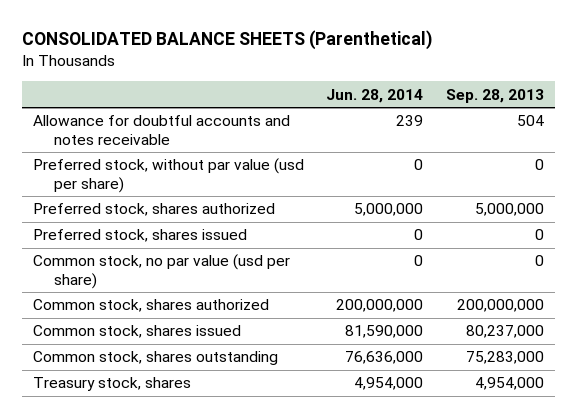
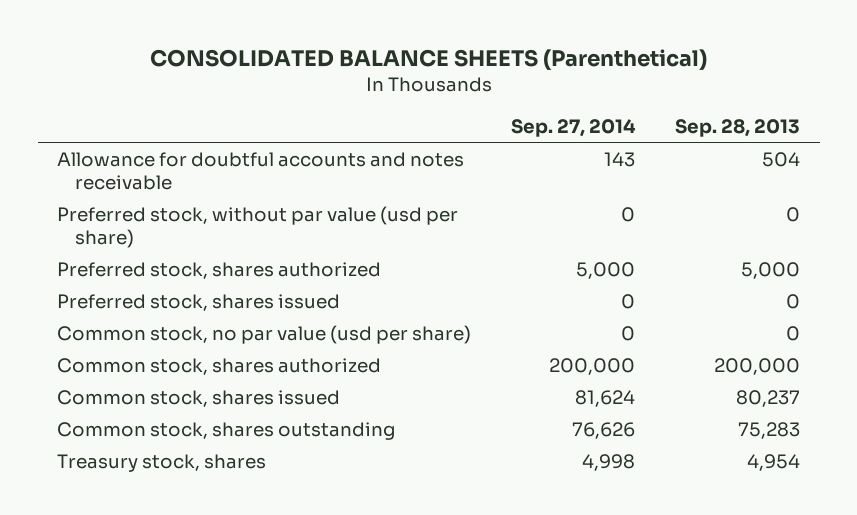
[326,88,424,103] Jun. 28, 2014 -> none
none -> [511,118,637,137] Sep. 27, 2014
[474,203,544,217] 5,000,000 -> [740,261,800,279] 5,000
[456,299,544,313] 200,000,000 -> [713,357,800,375] 200,000
[465,325,544,339] 80,237,000 -> [735,389,800,407] 80,237
[465,351,544,365] 75,283,000 -> [737,421,800,439] 75,283
[474,377,544,391] 4,954,000 -> [746,453,800,471] 4,954

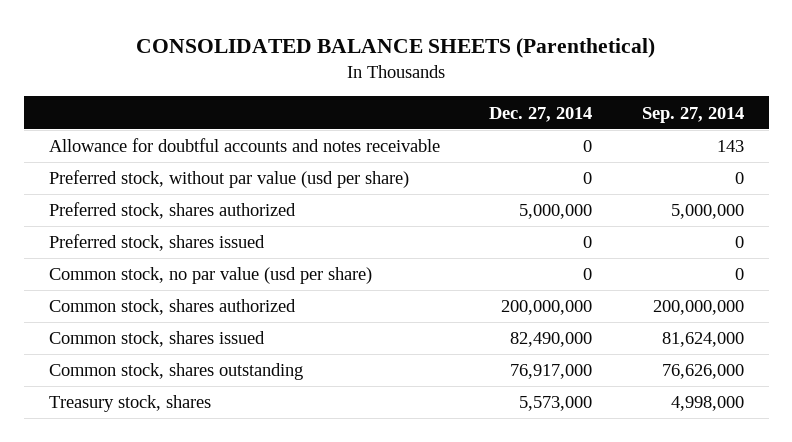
[674,118,800,137] Sep. 28, 2013 -> none
none -> [489,106,593,122] Dec. 27, 2014
[576,261,636,279] 5,000 -> [670,204,744,220] 5,000,000
[549,357,636,375] 200,000 -> [652,300,744,316] 200,000,000
[575,389,636,407] 81,624 -> [661,332,744,348] 81,624,000
[572,421,636,439] 76,626 -> [661,364,744,380] 76,626,000
[582,453,636,471] 4,998 -> [670,396,744,412] 4,998,000

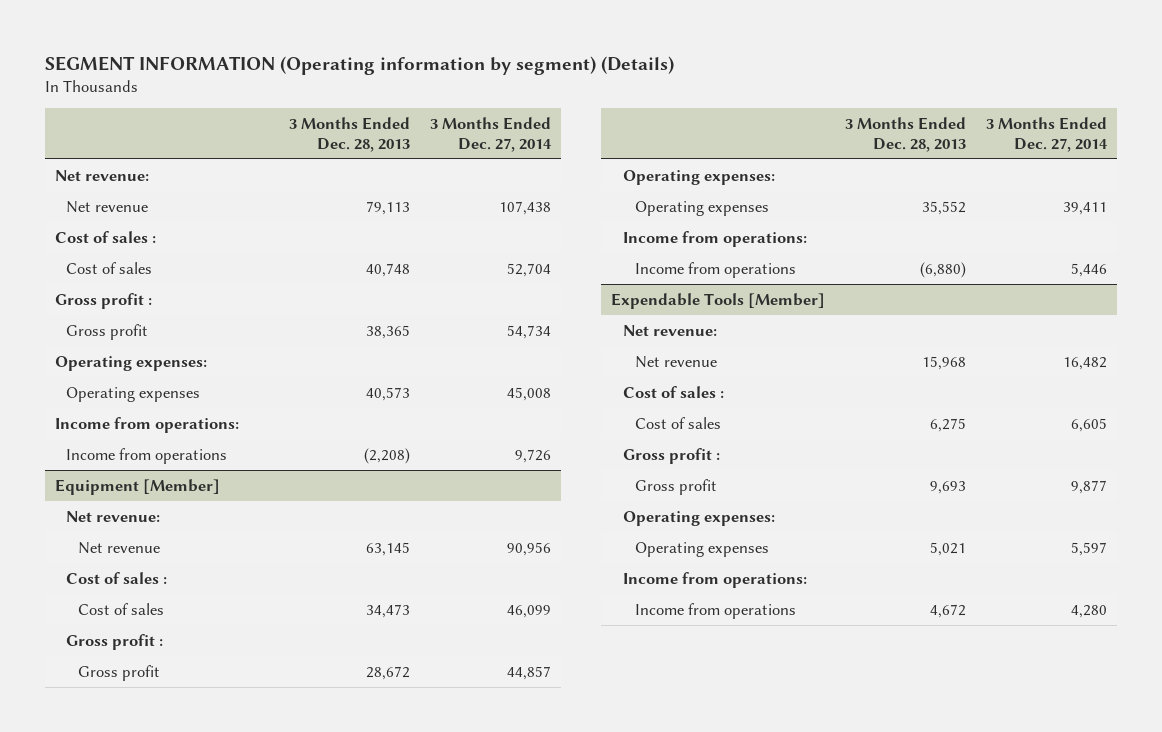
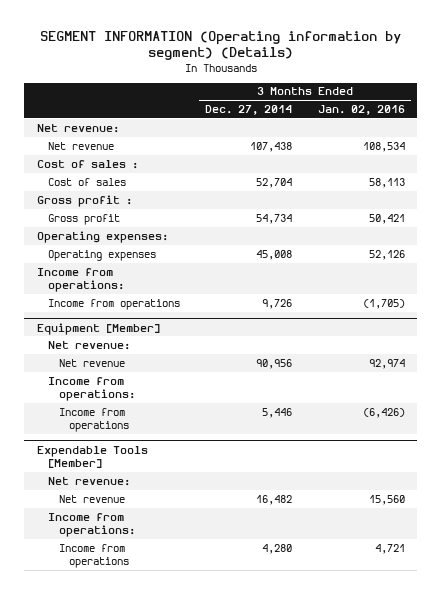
[288,117,410,152] 3 Months Ended Dec. 28, 2013 -> none
none -> [317,105,405,116] Jan. 02, 2016
[66,571,168,584] Cost of sales : -> none
[78,602,165,615] Cost of sales -> none
[66,633,164,650] Gross profit : -> none
[78,664,161,681] Gross profit -> none
[623,169,776,185] Operating expenses: -> none
[634,200,769,216] Operating expenses -> none
[623,385,725,398] Cost of sales : -> none
[634,416,721,429] Cost of sales -> none
[623,447,721,464] Gross profit : -> none
[634,478,717,495] Gross profit -> none
[623,510,776,526] Operating expenses: -> none
[634,541,769,557] Operating expenses -> none

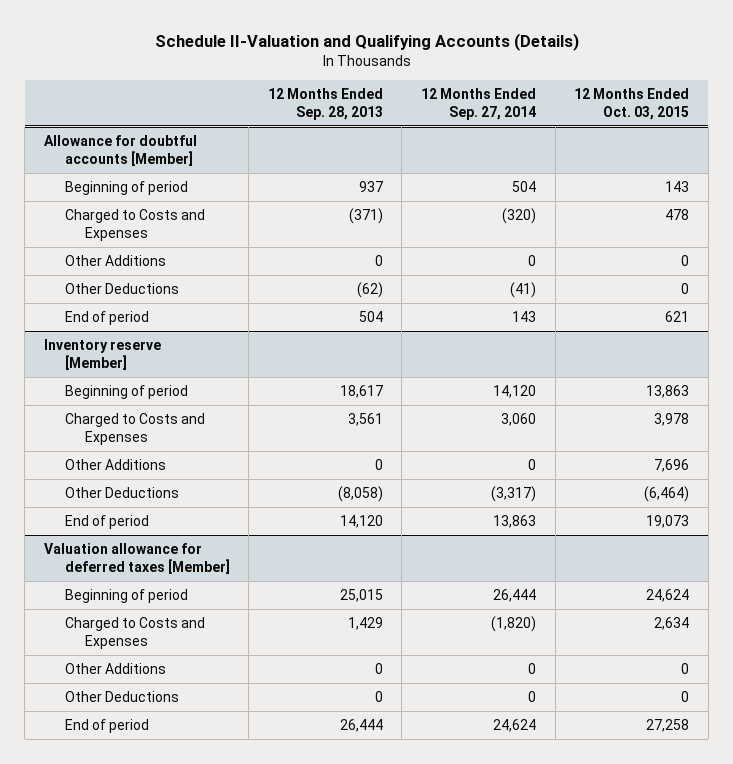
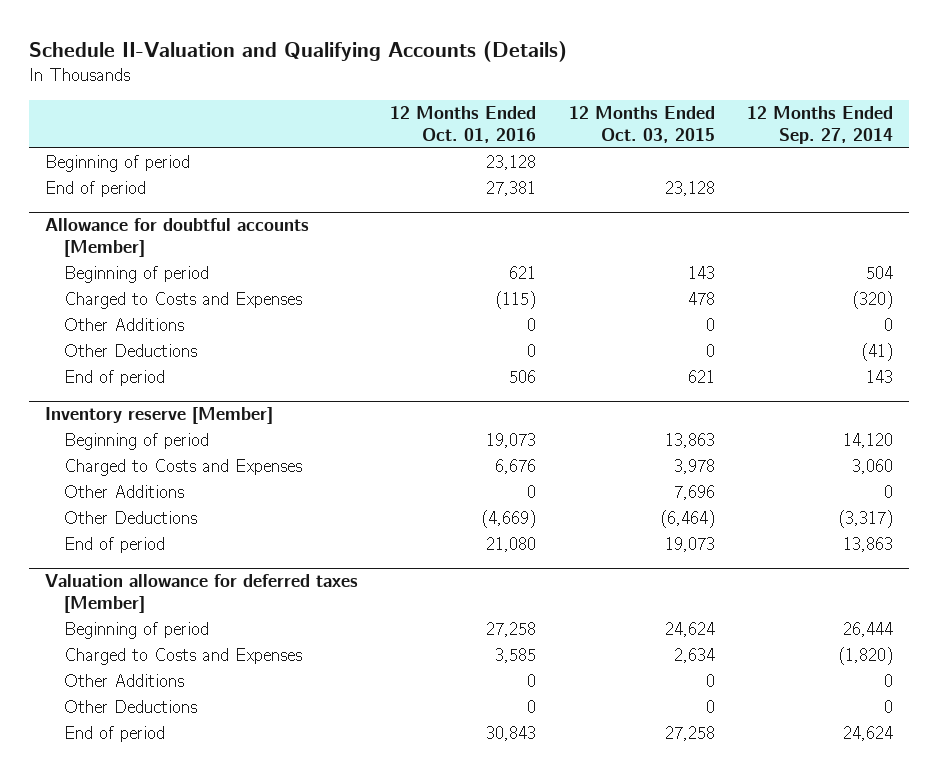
[267,87,383,120] 12 Months Ended Sep. 28, 2013 -> none
none -> [390,105,537,143] 12 Months Ended Oct. 01, 2016
none -> [45,155,191,173] Beginning of period
none -> [45,181,147,198] End of period

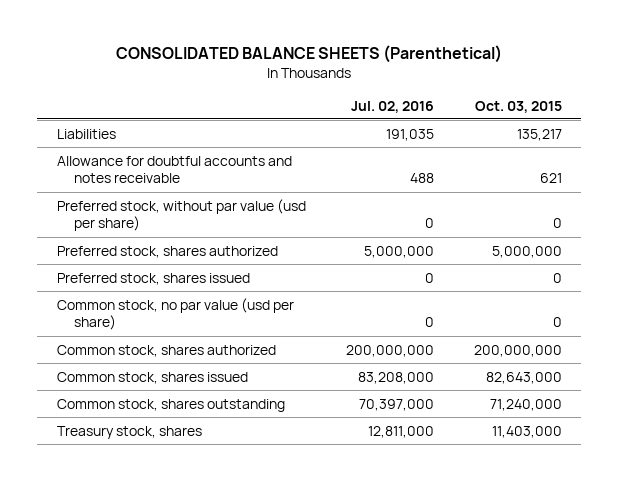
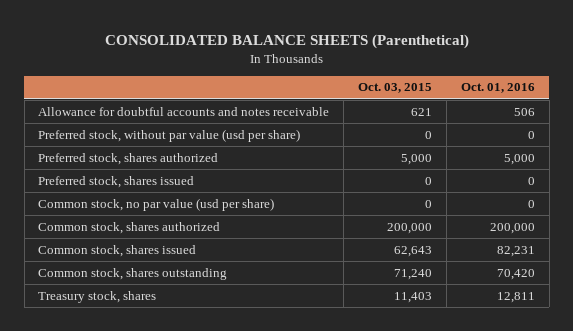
[350,100,434,113] Jul. 02, 2016 -> none
none -> [460,83,535,94] Oct. 01, 2016
[56,128,116,139] Liabilities -> none
[491,245,562,258] 5,000,000 -> [401,153,433,165] 5,000
[473,344,562,357] 200,000,000 -> [387,222,433,234] 200,000
[485,371,562,384] 82,643,000 -> [394,245,433,257] 62,643
[489,398,562,411] 71,240,000 -> [394,268,433,280] 71,240
[491,425,562,438] 11,403,000 -> [394,291,433,303] 11,403

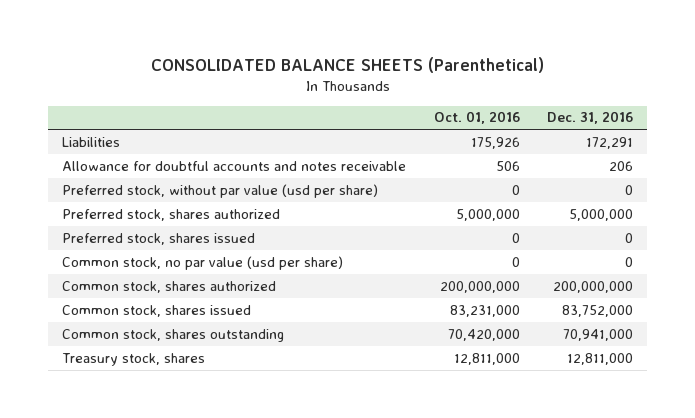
[358,83,433,94] Oct. 03, 2015 -> none
none -> [547,111,634,125] Dec. 31, 2016
none -> [62,136,121,147] Liabilities
[503,153,535,165] 5,000 -> [455,208,520,221] 5,000,000
[489,222,535,234] 200,000 -> [439,280,520,293] 200,000,000
[496,245,535,257] 82,231 -> [449,304,520,317] 83,231,000
[496,268,535,280] 70,420 -> [447,328,520,341] 70,420,000
[496,291,535,303] 12,811 -> [453,352,520,365] 12,811,000

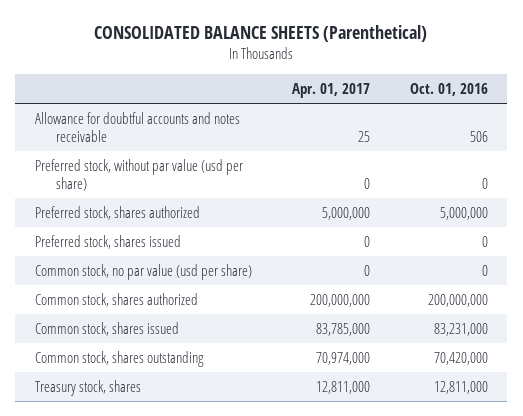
[547,111,634,125] Dec. 31, 2016 -> none
none -> [291,82,370,98] Apr. 01, 2017
[62,136,121,147] Liabilities -> none

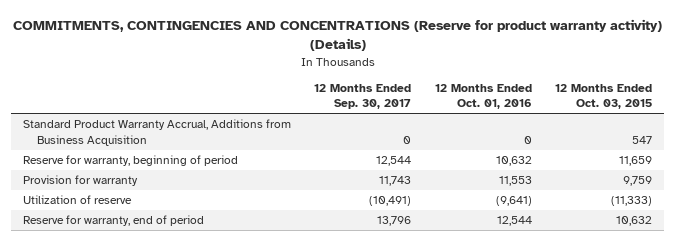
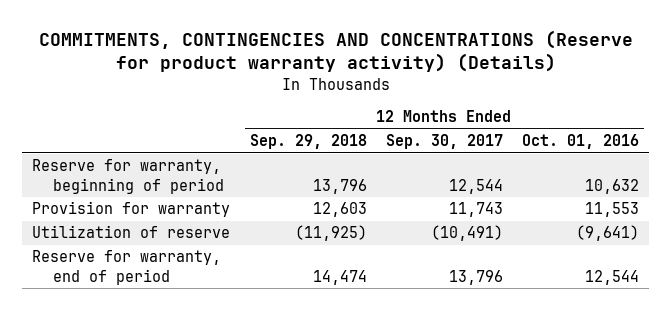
[555,84,653,110] 12 Months Ended Oct. 03, 2015 -> none
none -> [249,134,367,150] Sep. 29, 2018
[22,119,291,146] Standard Product Warranty Accrual, Additions from Business Acquisition -> none

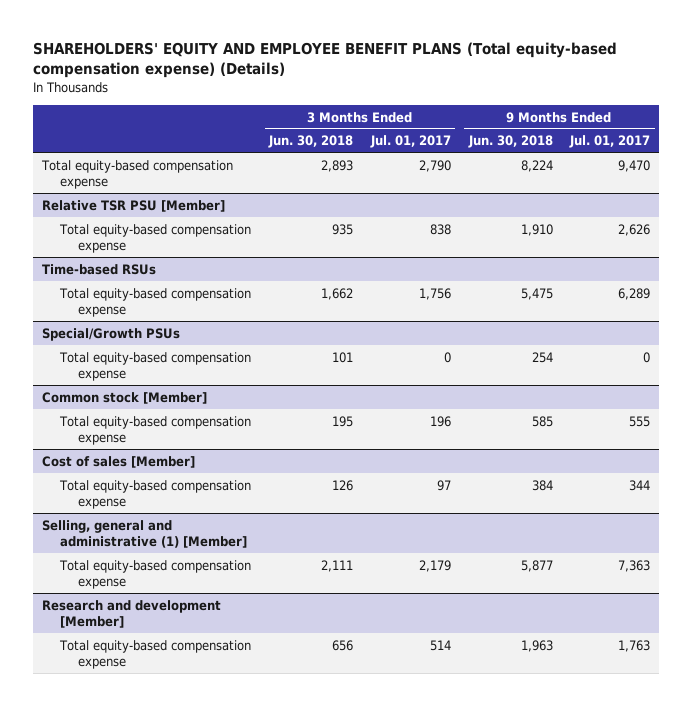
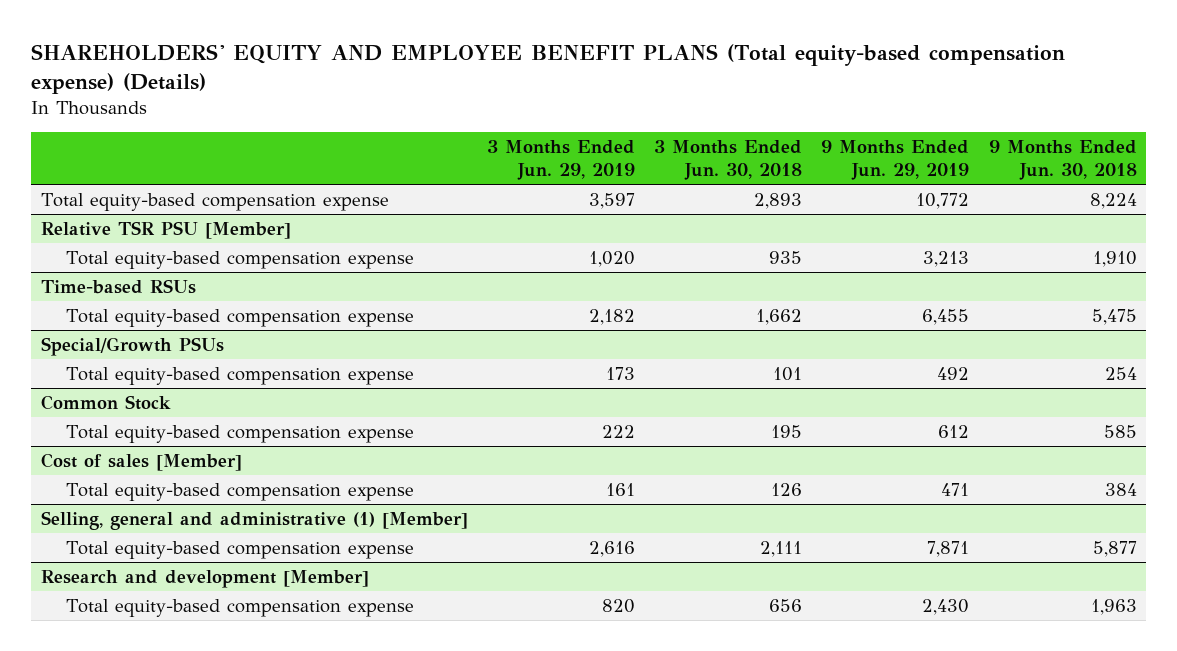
[369,135,451,149] Jul. 01, 2017 -> none
[569,135,651,149] Jul. 01, 2017 -> none
none -> [487,139,636,180] 3 Months Ended Jun. 29, 2019
none -> [821,139,970,180] 9 Months Ended Jun. 29, 2019
[42,391,208,404] Common stock [Member] -> [40,394,171,410] Common Stock

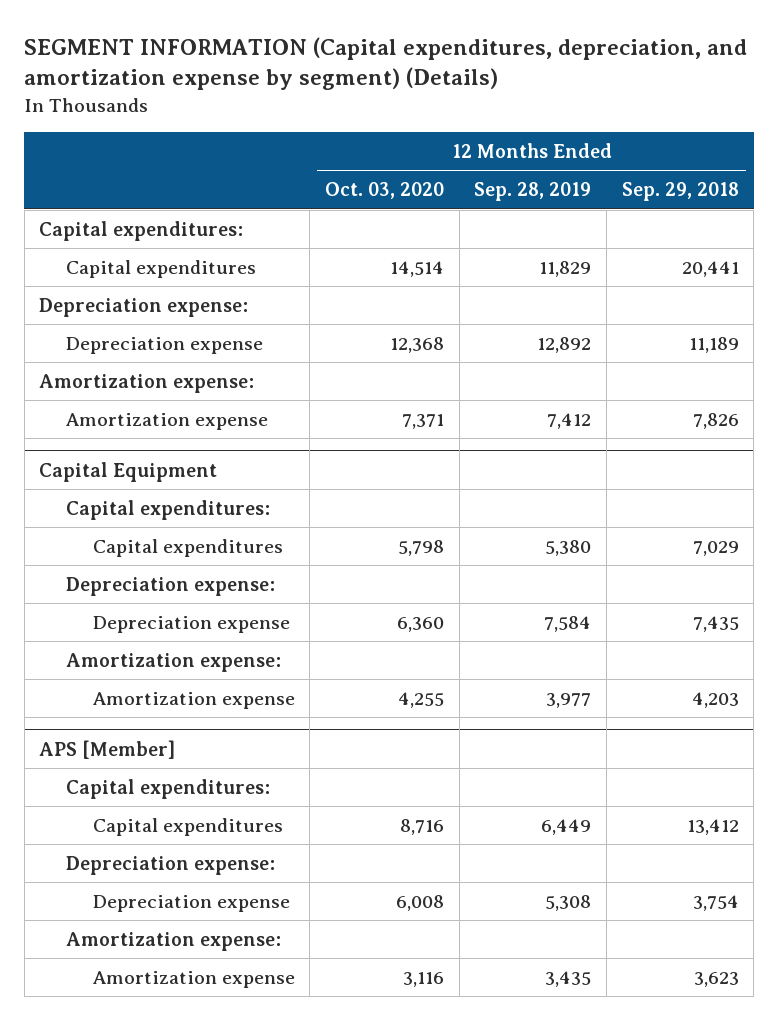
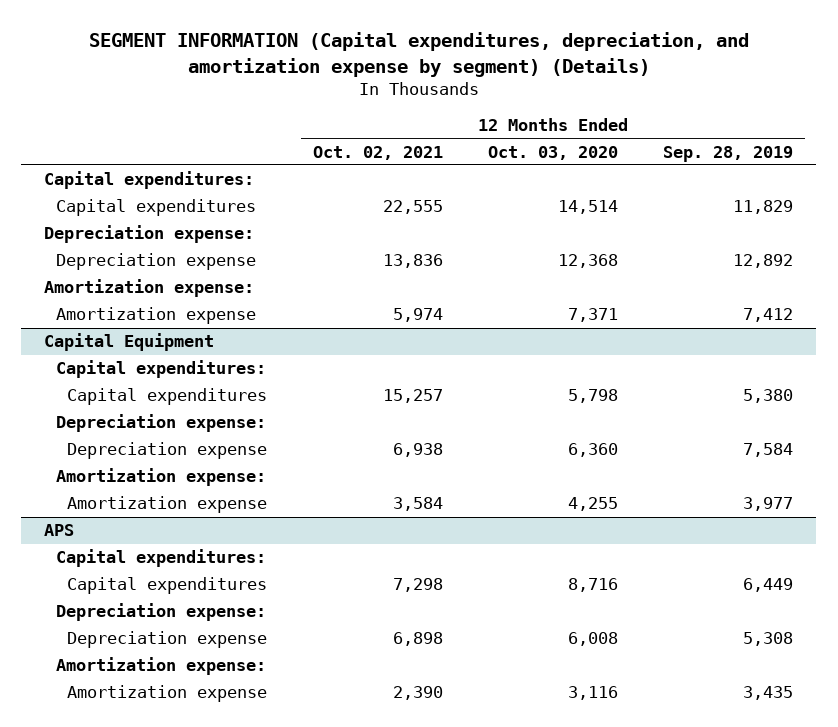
[621,182,739,202] Sep. 29, 2018 -> none
none -> [312,145,443,160] Oct. 02, 2021
[39,739,176,759] APS [Member] -> [44,524,75,537] APS

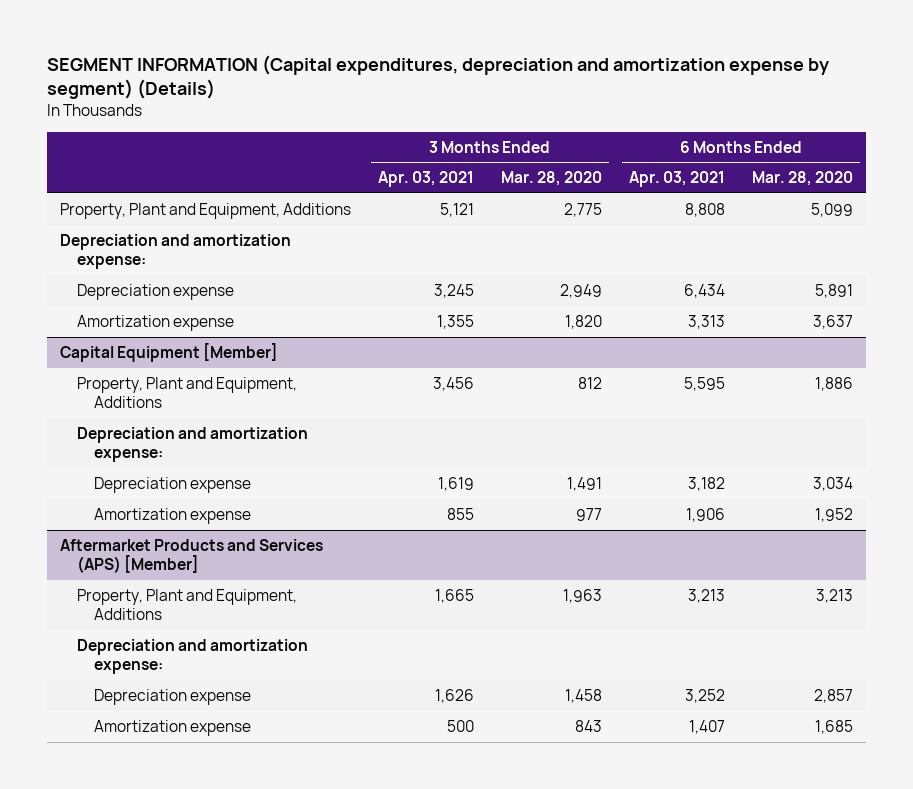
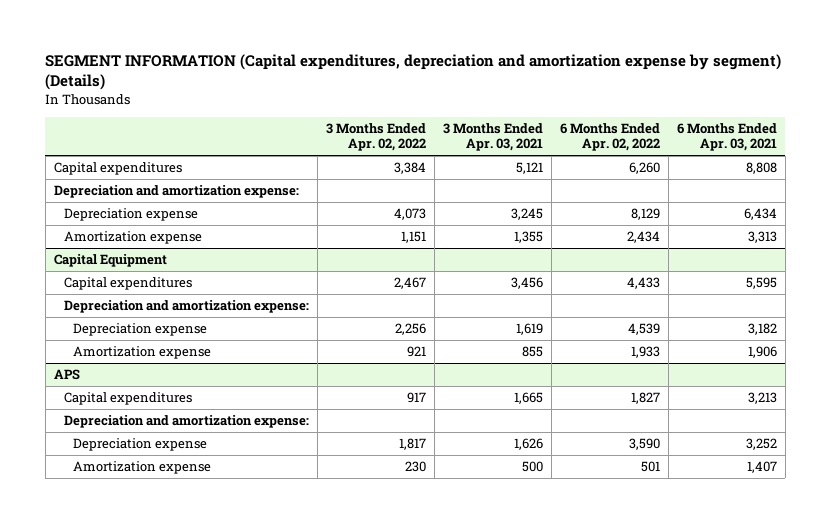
[501,171,603,187] Mar. 28, 2020 -> none
[751,171,853,187] Mar. 28, 2020 -> none
none -> [325,123,426,152] 3 Months Ended Apr. 02, 2022
none -> [559,123,660,152] 6 Months Ended Apr. 02, 2022
[60,202,352,219] Property, Plant and Equipment, Additions -> [54,162,183,176] Capital expenditures
[60,342,279,362] Capital Equipment [Member] -> [54,254,168,268] Capital Equipment
[76,376,297,409] Property, Plant and Equipment, Additions -> [63,277,192,291] Capital expenditures
[60,538,324,574] Aftermarket Products and Services (APS) [Member] -> [54,369,81,381] APS
[76,588,297,621] Property, Plant and Equipment, Additions -> [63,392,192,406] Capital expenditures

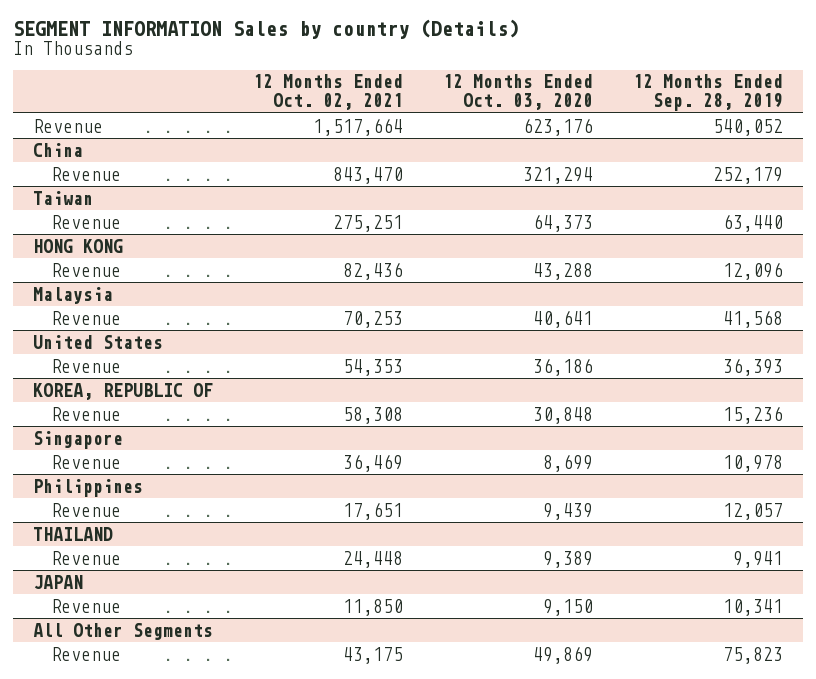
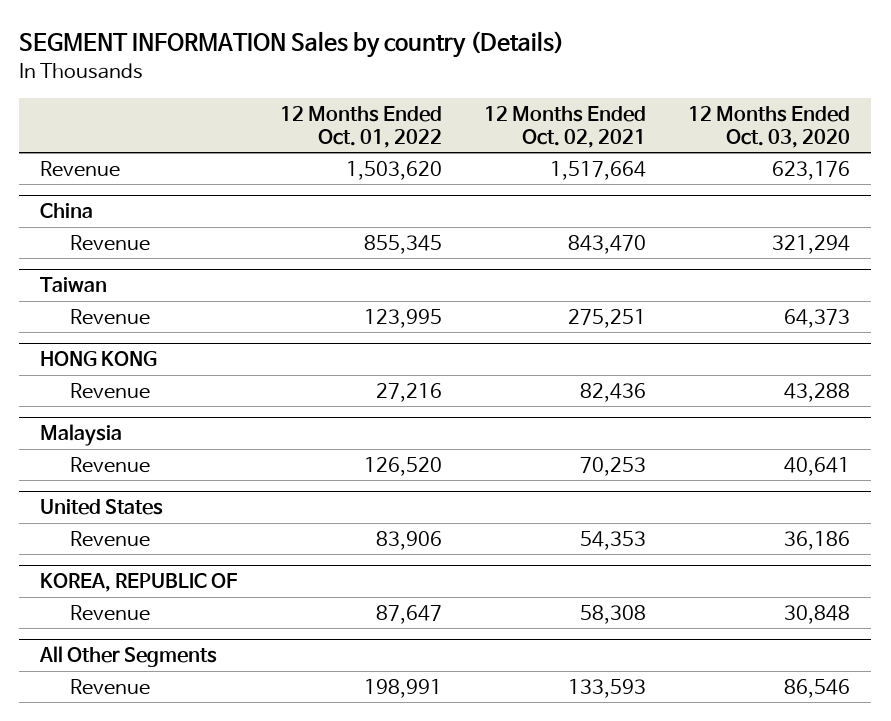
[633,74,784,112] 12 Months Ended Sep. 28, 2019 -> none
none -> [279,105,442,148] 12 Months Ended Oct. 01, 2022
[33,430,124,449] Singapore -> none
[50,454,121,469] Revenue -> none
[33,478,144,497] Philippines -> none
[50,502,121,517] Revenue -> none
[33,526,114,541] THAILAND -> none
[50,550,121,565] Revenue -> none
[33,574,84,589] JAPAN -> none
[50,598,121,613] Revenue -> none
[343,646,404,664] 43,175 -> [567,678,646,698] 133,593
[533,645,594,664] 49,869 -> [784,678,851,698] 86,546

